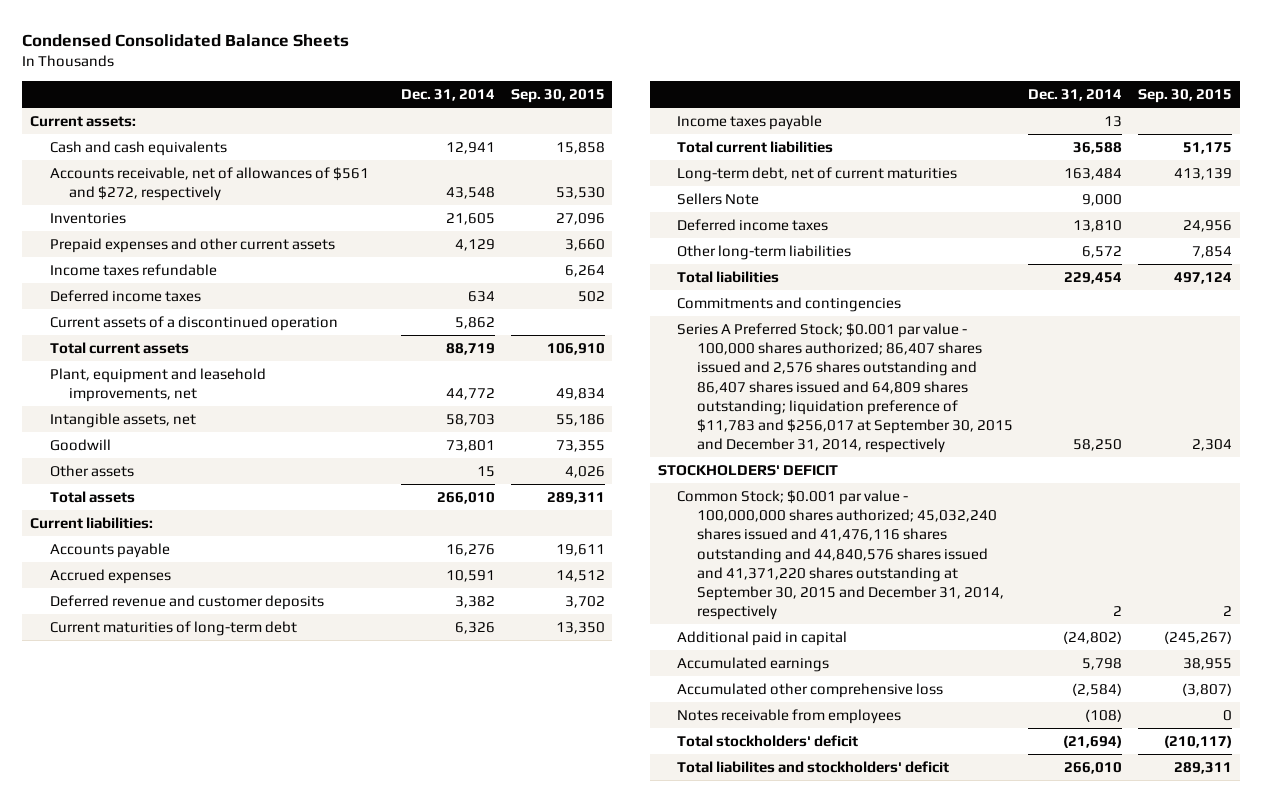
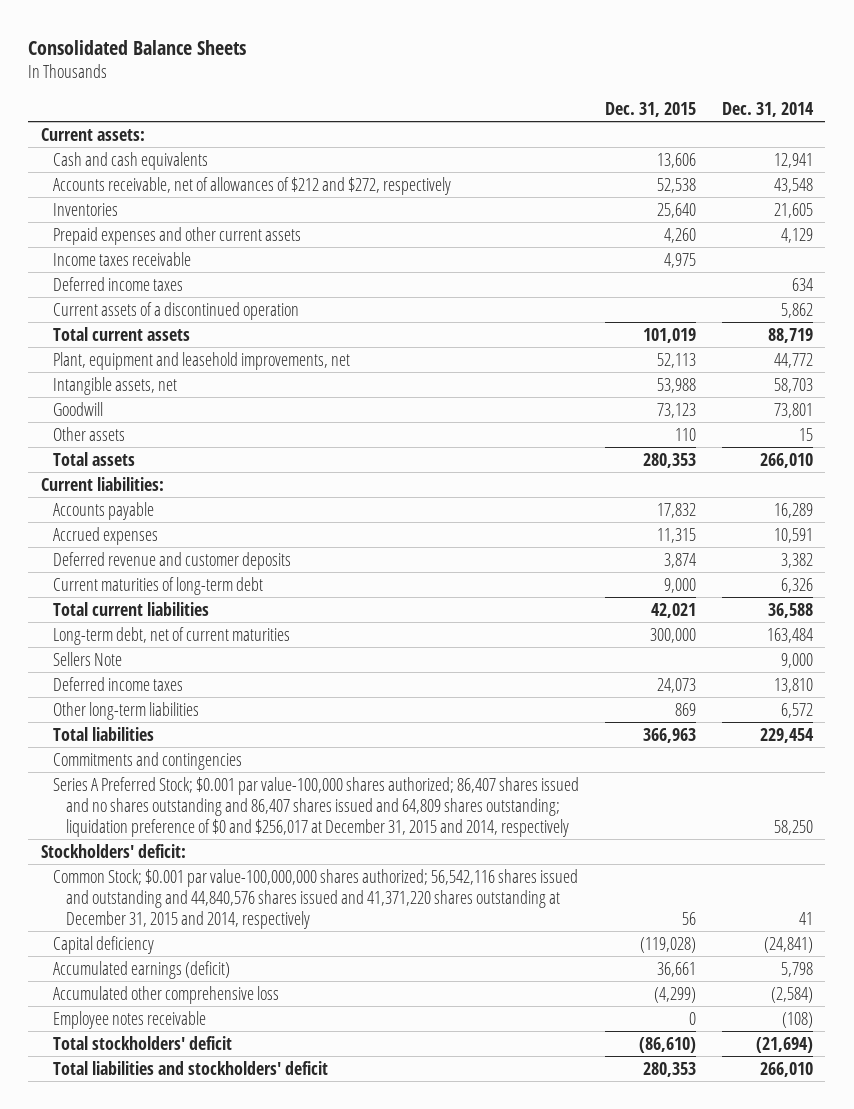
[22,33,350,47] Condensed Consolidated Balance Sheets -> [28,40,247,56] Consolidated Balance Sheets
[510,88,605,103] Sep. 30, 2015 -> none
none -> [605,101,697,117] Dec. 31, 2015
[49,166,369,202] Accounts receivable, net of allowances of $561 and $272, respectively -> [53,176,452,195] Accounts receivable, net of allowances of $212 and $272, respectively
[49,263,217,276] Income taxes refundable -> [53,251,192,266] Income taxes receivable
[445,543,495,556] 16,276 -> [773,502,813,518] 16,289
[677,114,823,130] Income taxes payable -> none
[677,322,1013,454] Series A Preferred Stock; $0.001 par value - 100,000 shares authorized; 86,407 shares issued and 2,576 shares outstanding and 86,407 shares issued and 64,809 shares outstanding; liquidation preference of $11,783 and $256,017 at September 30, 2015 and December 31, 2014, respectively -> [53,776,580,837] Series A Preferred Stock; $0.001 par value-100,000 shares authorized; 86,407 shares issued and no shares outstanding and 86,407 shares issued and 64,809 shares outstanding; liquidation preference of $0 and $256,017 at December 31, 2015 and 2014, respectively
[657,464,838,476] STOCKHOLDERS' DEFICIT -> [40,843,186,858] Stockholders' deficit:
[677,489,1004,621] Common Stock; $0.001 par value - 100,000,000 shares authorized; 45,032,240 shares issued and 41,476,116 shares outstanding and 44,840,576 shares issued and 41,371,220 shares outstanding at September 30, 2015 and December 31, 2014, respectively -> [53,868,579,929] Common Stock; $0.001 par value-100,000,000 shares authorized; 56,542,116 shares issued and outstanding and 44,840,576 shares issued and 41,371,220 shares outstanding at December 31, 2015 and 2014, respectively
[1113,606,1123,617] 2 -> [798,911,813,925] 41
[677,630,848,646] Additional paid in capital -> [53,935,155,954] Capital deficiency
[1063,630,1123,644] (24,802) -> [763,936,813,953] (24,841)
[677,656,830,672] Accumulated earnings -> [53,960,231,979] Accumulated earnings (deficit)
[677,708,902,724] Notes receivable from employees -> [53,1010,207,1029] Employee notes receivable
[677,760,950,773] Total liabilites and stockholders' deficit -> [53,1060,329,1075] Total liabilities and stockholders' deficit

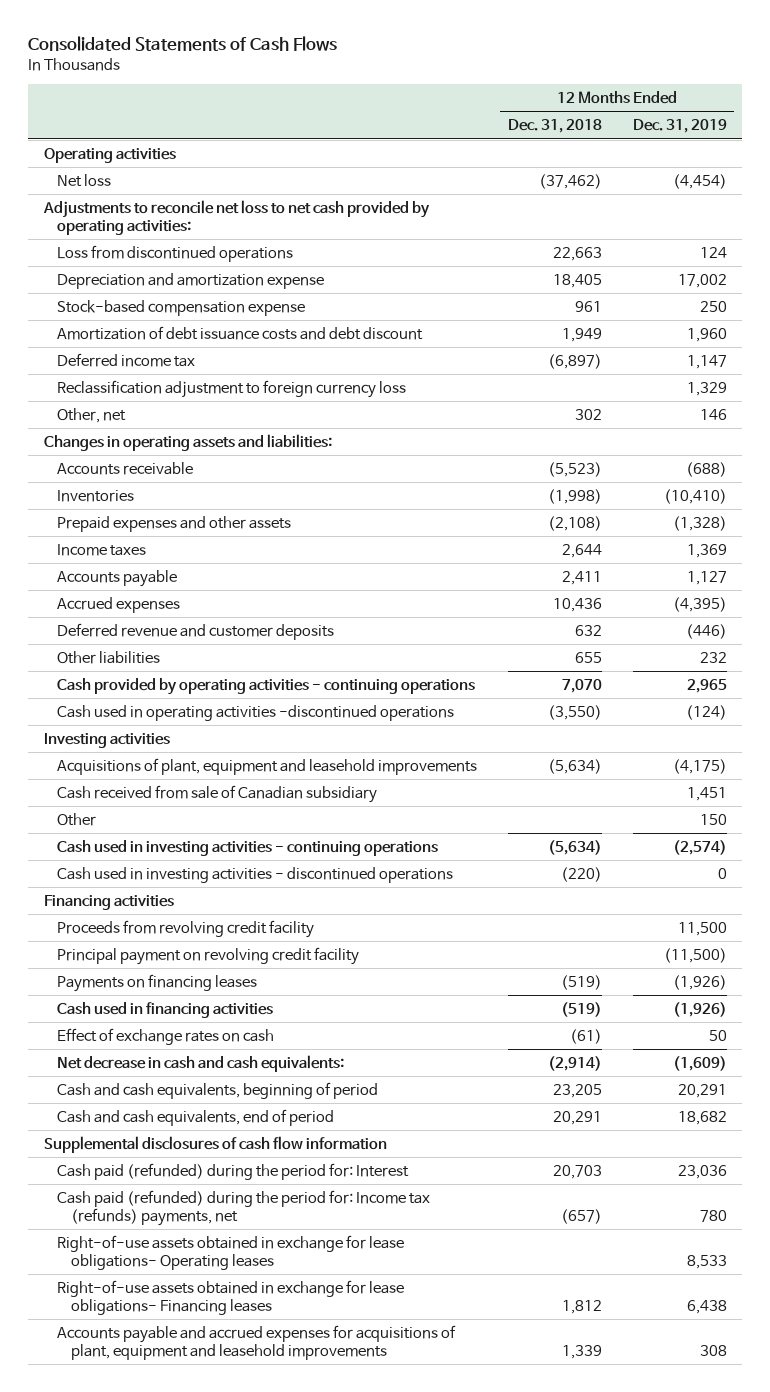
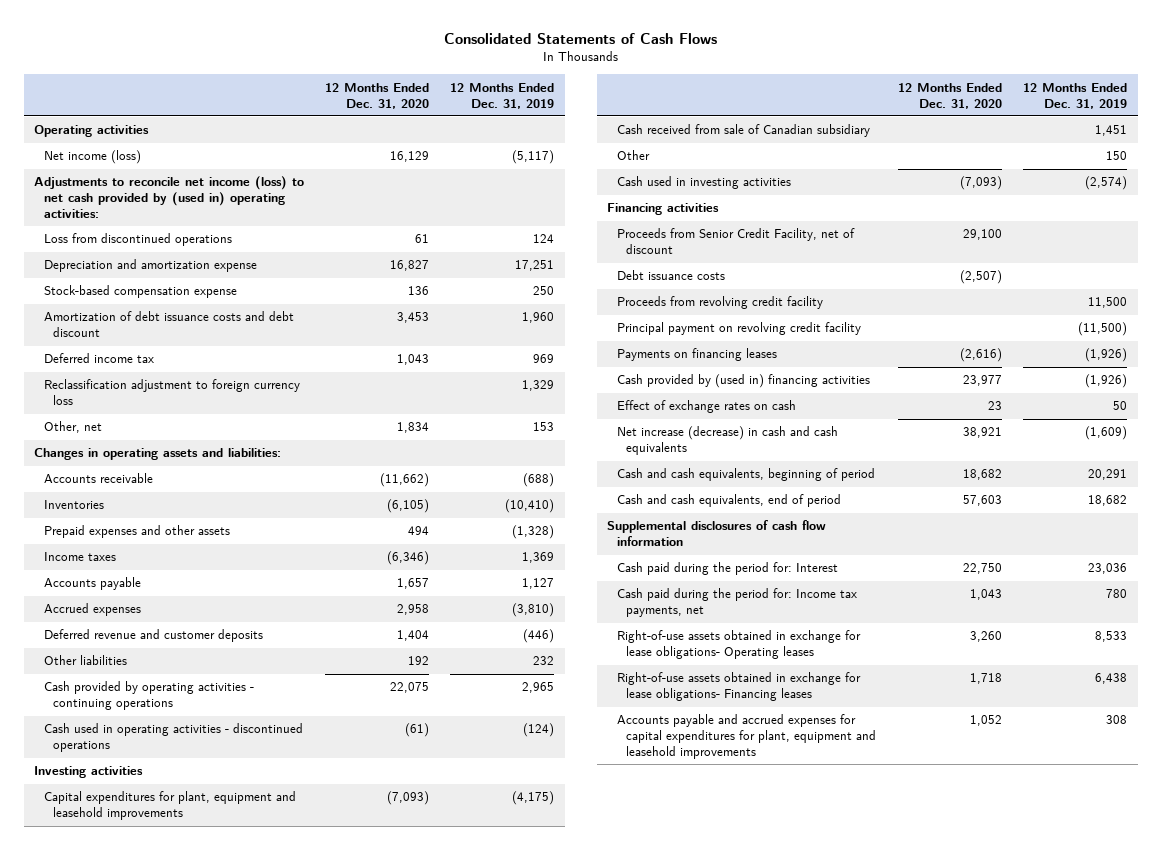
[507,119,602,134] Dec. 31, 2018 -> none
none -> [325,82,430,109] 12 Months Ended Dec. 31, 2020
[57,173,112,187] Net loss -> [43,150,141,165] Net income (loss)
[672,173,727,189] (4,454) -> [512,150,555,165] (5,117)
[42,199,430,235] Adjustments to reconcile net loss to net cash provided by operating activities: -> [34,176,305,219] Adjustments to reconcile net income (loss) to net cash provided by (used in) operating activities:
[677,273,727,288] 17,002 -> [515,260,555,272] 17,251
[686,354,727,369] 1,147 -> [533,354,555,364] 969
[699,408,727,420] 146 -> [533,422,555,432] 153
[672,596,727,612] (4,395) -> [512,603,555,618] (3,810)
[57,704,455,721] Cash used in operating activities -discontinued operations -> [43,723,303,753] Cash used in operating activities - discontinued operations
[57,757,478,775] Acquisitions of plant, equipment and leasehold improvements -> [43,791,296,821] Capital expenditures for plant, equipment and leasehold improvements
[57,866,454,883] Cash used in investing activities - discontinued operations -> none
[57,839,439,856] Cash used in investing activities - continuing operations -> [616,176,791,190] Cash used in investing activities
none -> [616,228,855,255] Proceeds from Senior Credit Facility, net of discount
none -> [616,270,725,281] Debt issuance costs
[57,1001,274,1018] Cash used in financing activities -> [616,374,870,389] Cash provided by (used in) financing activities
[57,1054,345,1072] Net decrease in cash and cash equivalents: -> [616,426,838,456] Net increase (decrease) in cash and cash equivalents
[57,1162,410,1180] Cash paid (refunded) during the period for: Interest -> [616,562,838,576] Cash paid during the period for: Interest
[57,1189,431,1226] Cash paid (refunded) during the period for: Income tax (refunds) payments, net -> [616,588,857,618] Cash paid during the period for: Income tax payments, net
[57,1324,457,1360] Accounts payable and accrued expenses for acquisitions of plant, equipment and leasehold improvements -> [616,714,877,760] Accounts payable and accrued expenses for capital expenditures for plant, equipment and leasehold improvements

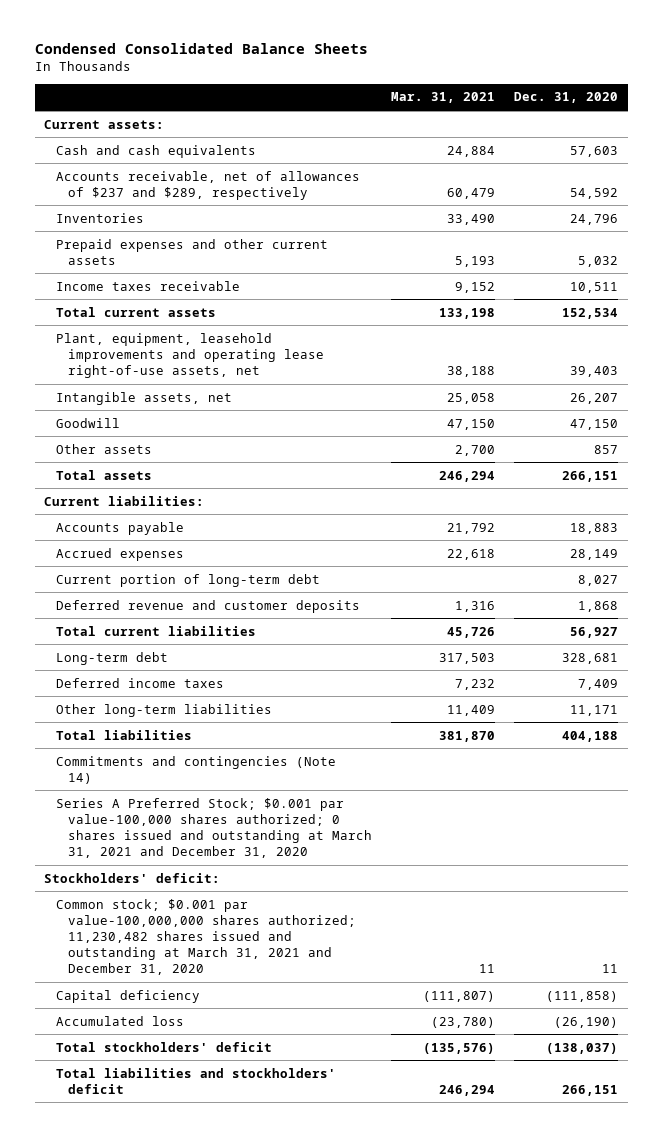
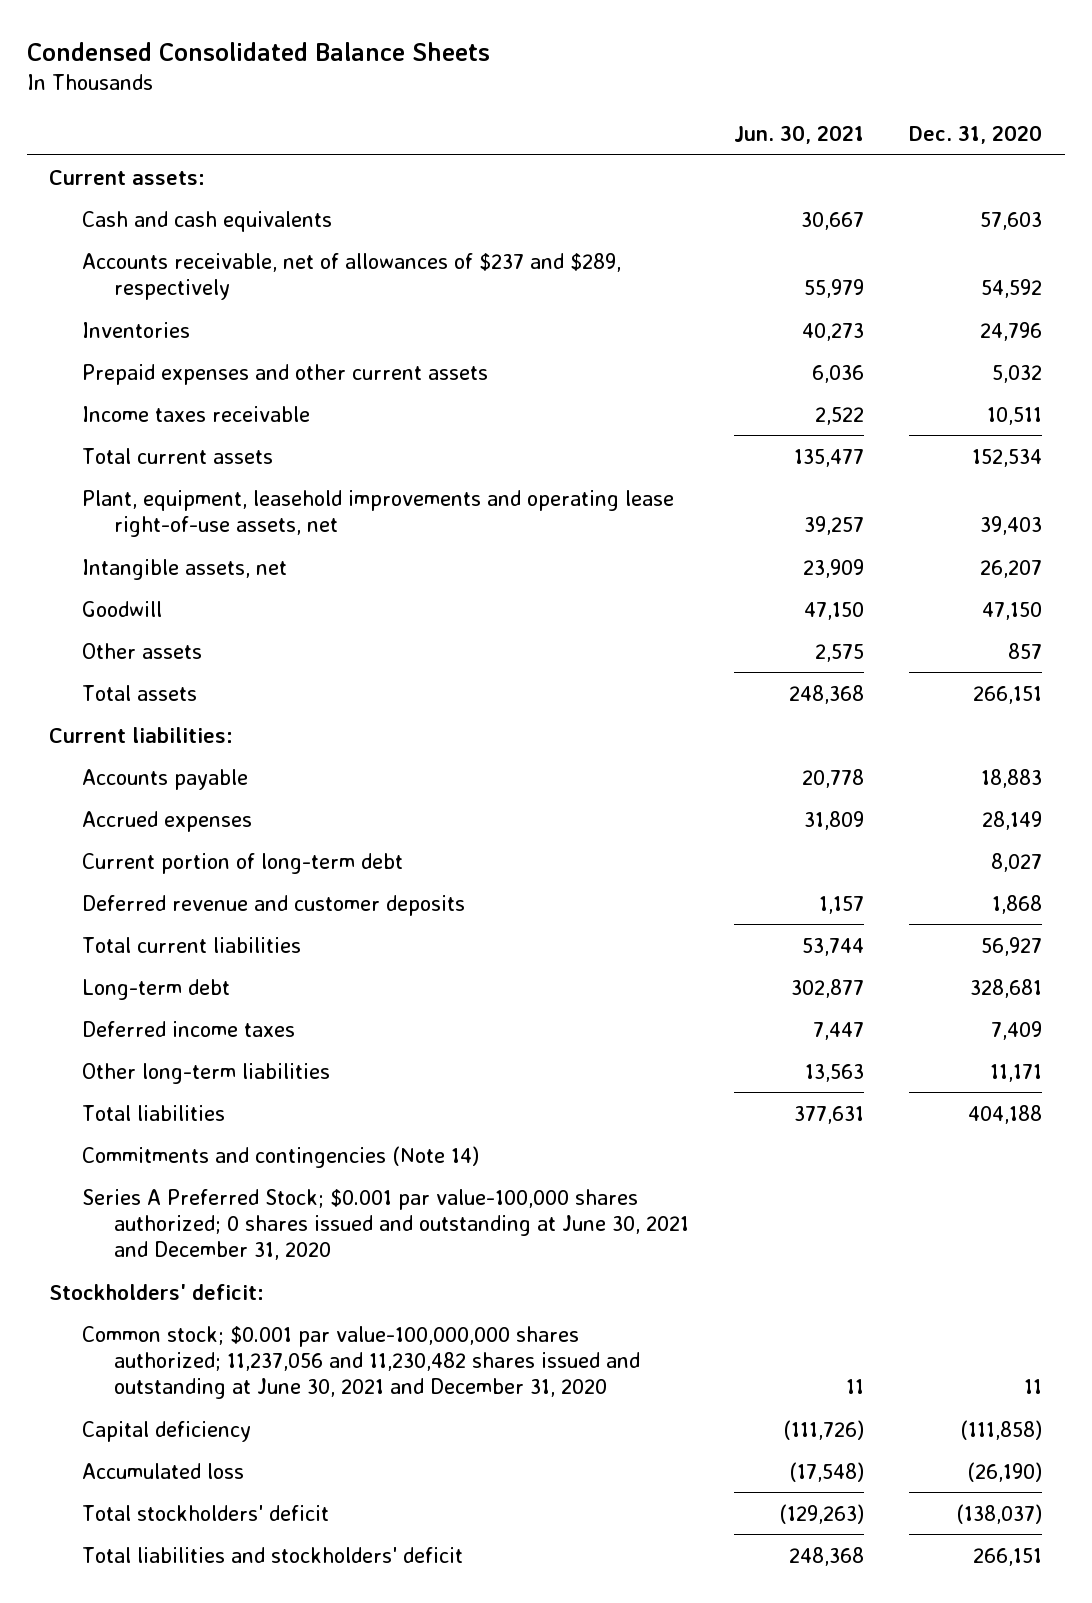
[390,92,495,104] Mar. 31, 2021 -> none
none -> [734,124,865,144] Jun. 30, 2021
[55,797,372,859] Series A Preferred Stock; $0.001 par value-100,000 shares authorized; 0 shares issued and outstanding at March 31, 2021 and December 31, 2020 -> [81,1188,690,1261] Series A Preferred Stock; $0.001 par value-100,000 shares authorized; 0 shares issued and outstanding at June 30, 2021 and December 31, 2020
[55,898,356,976] Common stock; $0.001 par value-100,000,000 shares authorized; 11,230,482 shares issued and outstanding at March 31, 2021 and December 31, 2020 -> [81,1325,641,1400] Common stock; $0.001 par value-100,000,000 shares authorized; 11,237,056 and 11,230,482 shares issued and outstanding at June 30, 2021 and December 31, 2020

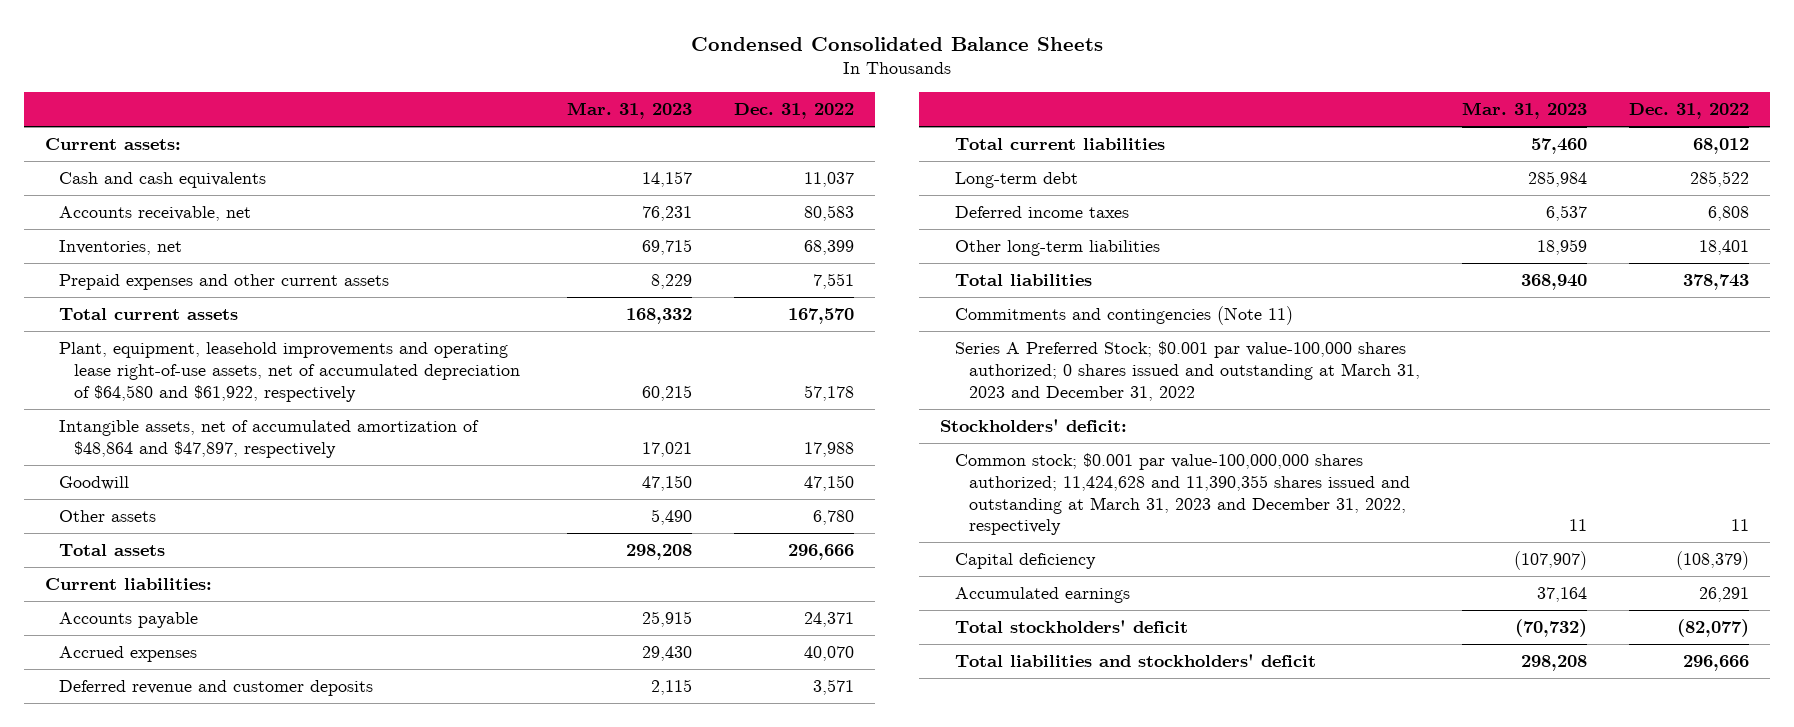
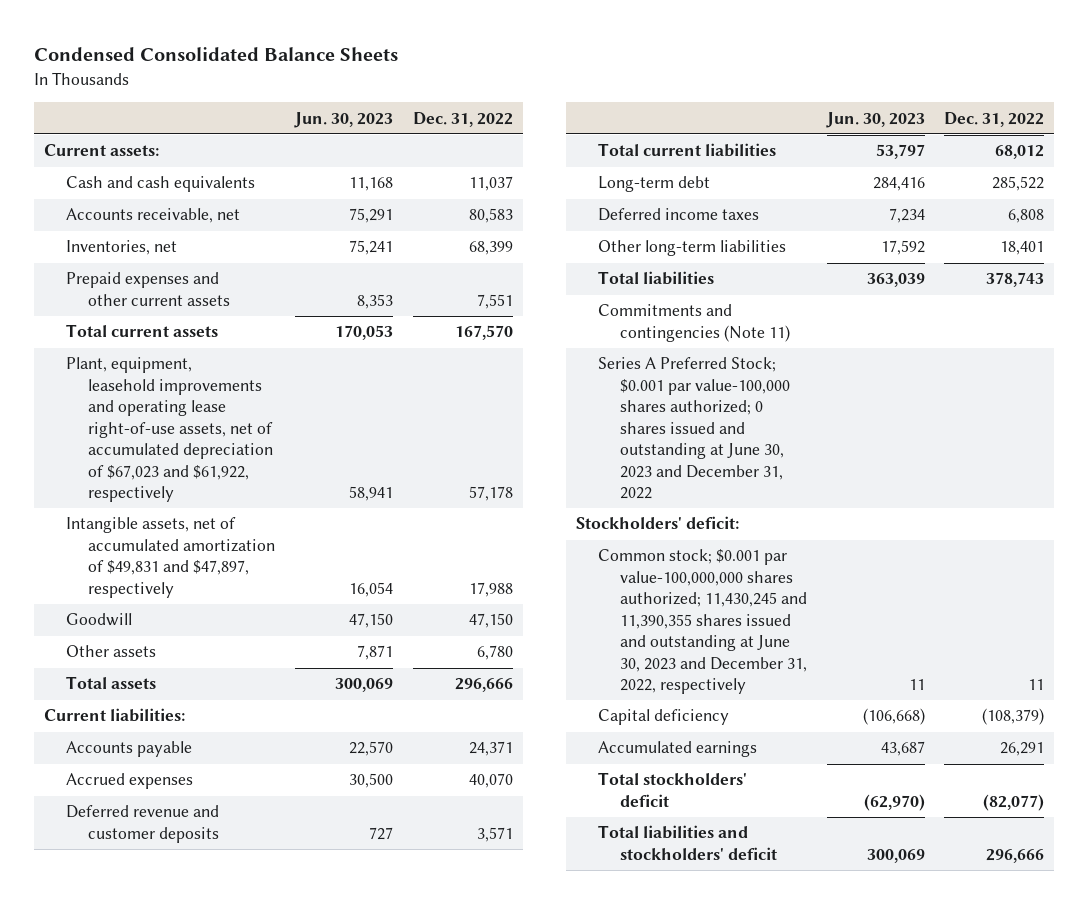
[567,101,693,119] Mar. 31, 2023 -> none
none -> [293,111,393,128] Jun. 30, 2023
[59,342,521,402] Plant, equipment, leasehold improvements and operating lease right-of-use assets, net of accumulated depreciation of $64,580 and $61,922, respectively -> [66,357,274,502] Plant, equipment, leasehold improvements and operating lease right-of-use assets, net of accumulated depreciation of $67,023 and $61,922, respectively
[59,420,480,458] Intangible assets, net of accumulated amortization of $48,864 and $47,897, respectively -> [66,517,276,598] Intangible assets, net of accumulated amortization of $49,831 and $47,897, respectively
[954,341,1421,401] Series A Preferred Stock; $0.001 par value-100,000 shares authorized; 0 shares issued and outstanding at March 31, 2023 and December 31, 2022 -> [597,357,790,499] Series A Preferred Stock; $0.001 par value-100,000 shares authorized; 0 shares issued and outstanding at June 30, 2023 and December 31, 2022
[954,453,1411,536] Common stock; $0.001 par value-100,000,000 shares authorized; 11,424,628 and 11,390,355 shares issued and outstanding at March 31, 2023 and December 31, 2022, respectively -> [597,549,807,694] Common stock; $0.001 par value-100,000,000 shares authorized; 11,430,245 and 11,390,355 shares issued and outstanding at June 30, 2023 and December 31, 2022, respectively

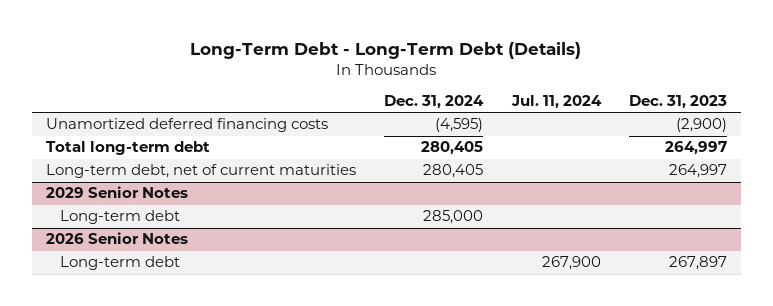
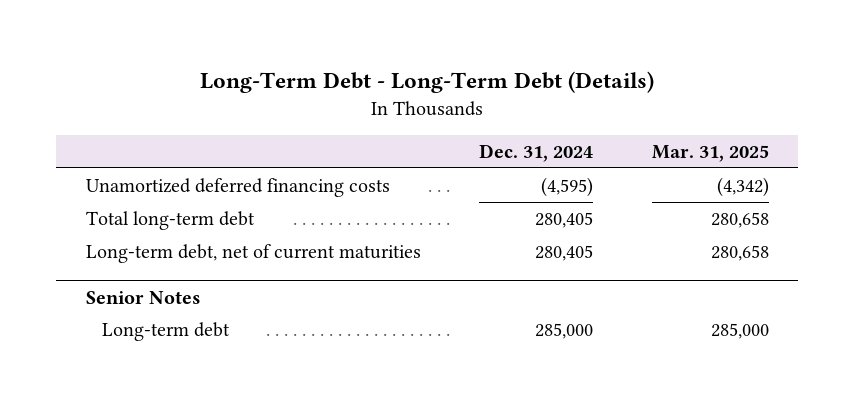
[510,95,602,110] Jul. 11, 2024 -> none
[628,95,727,110] Dec. 31, 2023 -> none
none -> [651,144,769,162] Mar. 31, 2025
[46,186,189,199] 2029 Senior Notes -> [85,290,201,304] Senior Notes
[46,232,189,245] 2026 Senior Notes -> none
[60,256,181,271] Long-term debt -> none

